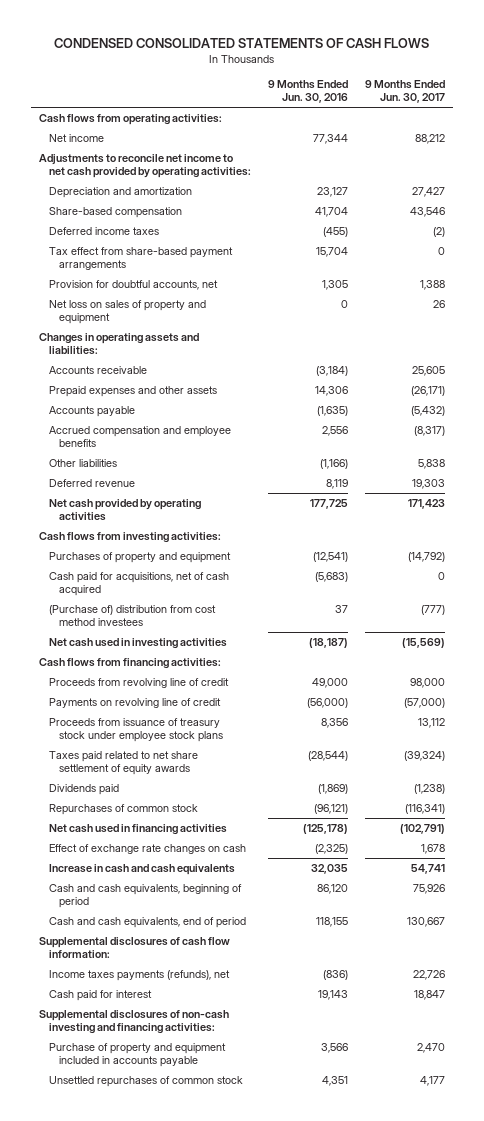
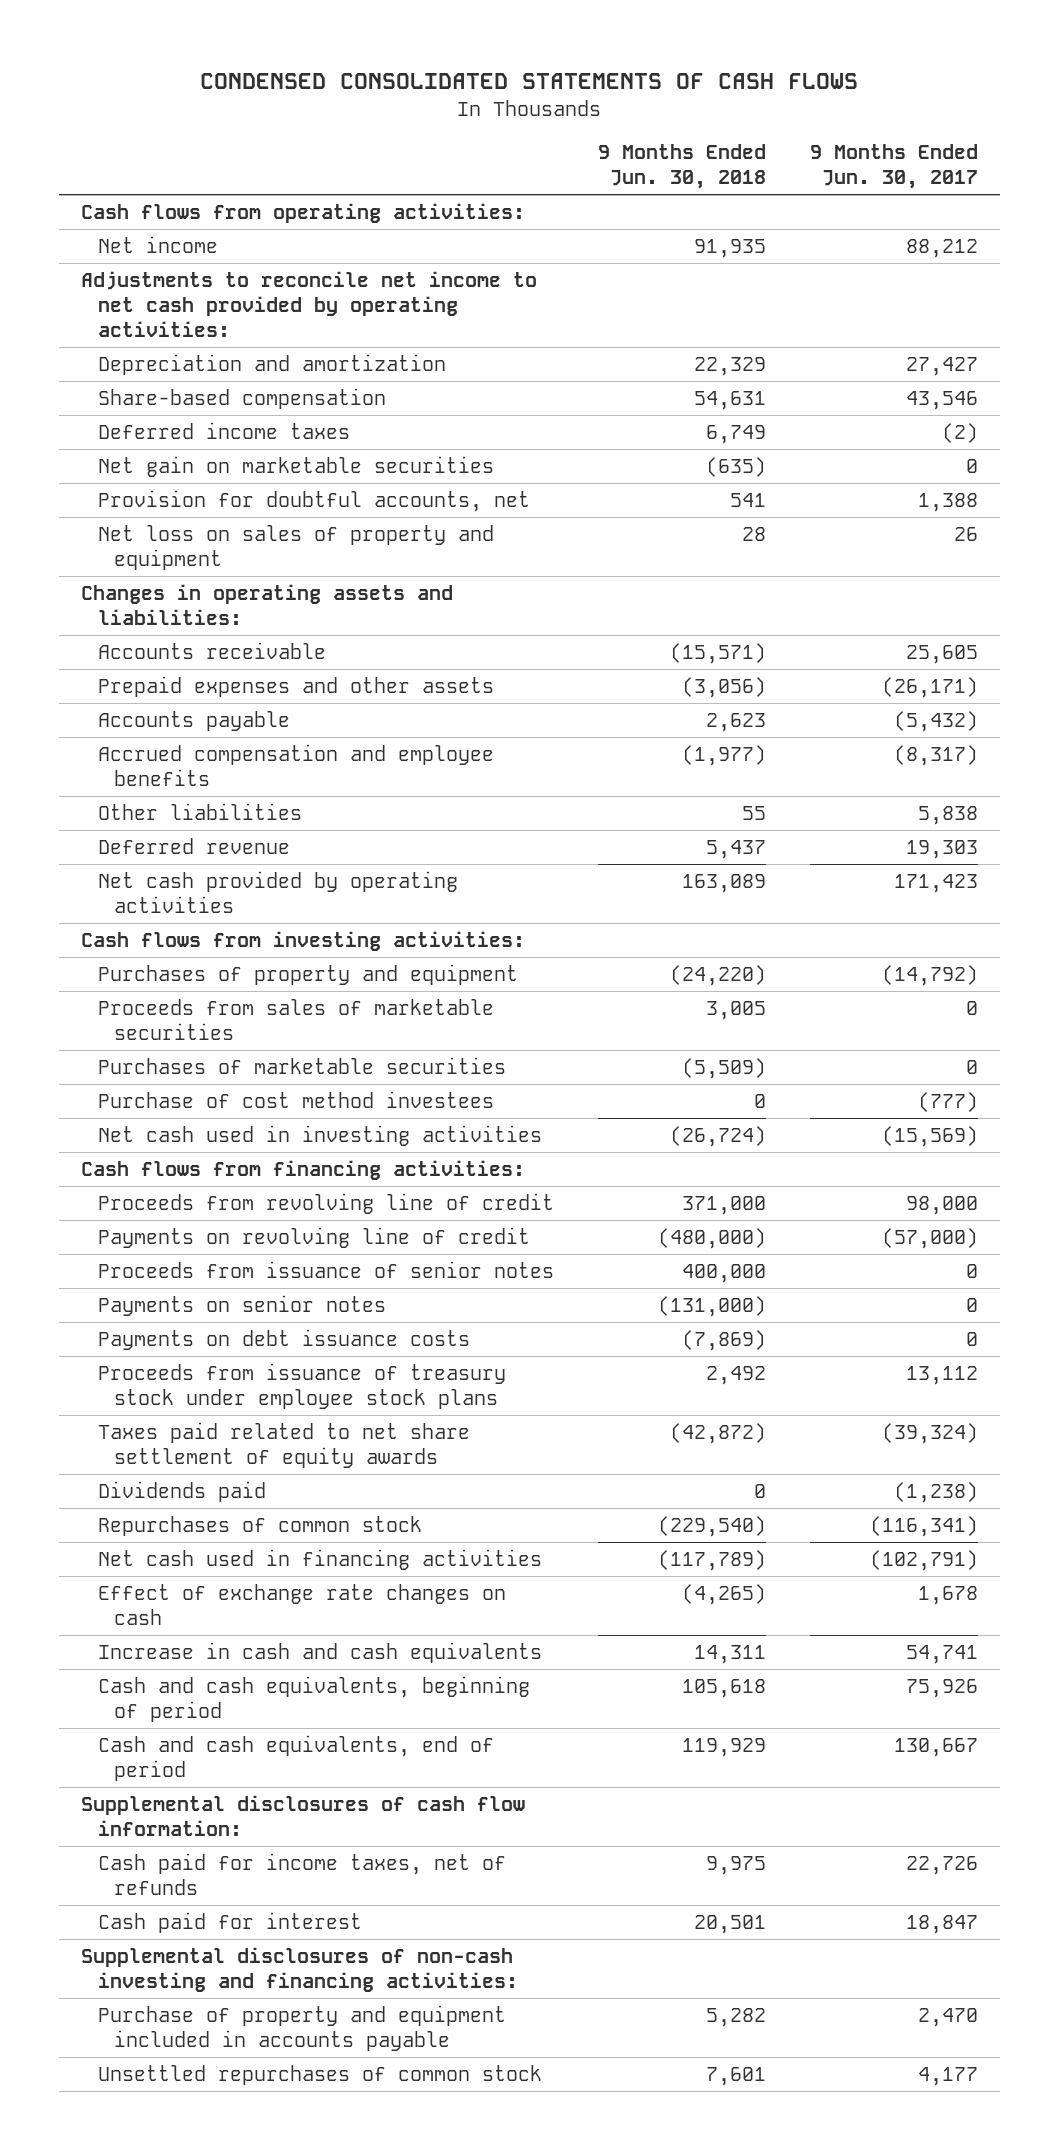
[267,80,348,103] 9 Months Ended Jun. 30, 2016 -> none
none -> [597,144,766,190] 9 Months Ended Jun. 30, 2018
[49,247,234,270] Tax effect from share-based payment arrangements -> none
none -> [97,455,494,477] Net gain on marketable securities
[49,572,230,596] Cash paid for acquisitions, net of cash acquired -> none
none -> [97,998,494,1040] Proceeds from sales of marketable securities
none -> [97,1056,506,1074] Purchases of marketable securities
[49,605,217,626] (Purchase of) distribution from cost method investees -> [97,1090,494,1108] Purchase of cost method investees
none -> [97,1260,554,1278] Proceeds from issuance of senior notes
none -> [97,1294,386,1316] Payments on senior notes
none -> [97,1328,470,1350] Payments on debt issuance costs
[49,970,231,982] Income taxes payments (refunds), net -> [97,1852,506,1895] Cash paid for income taxes, net of refunds

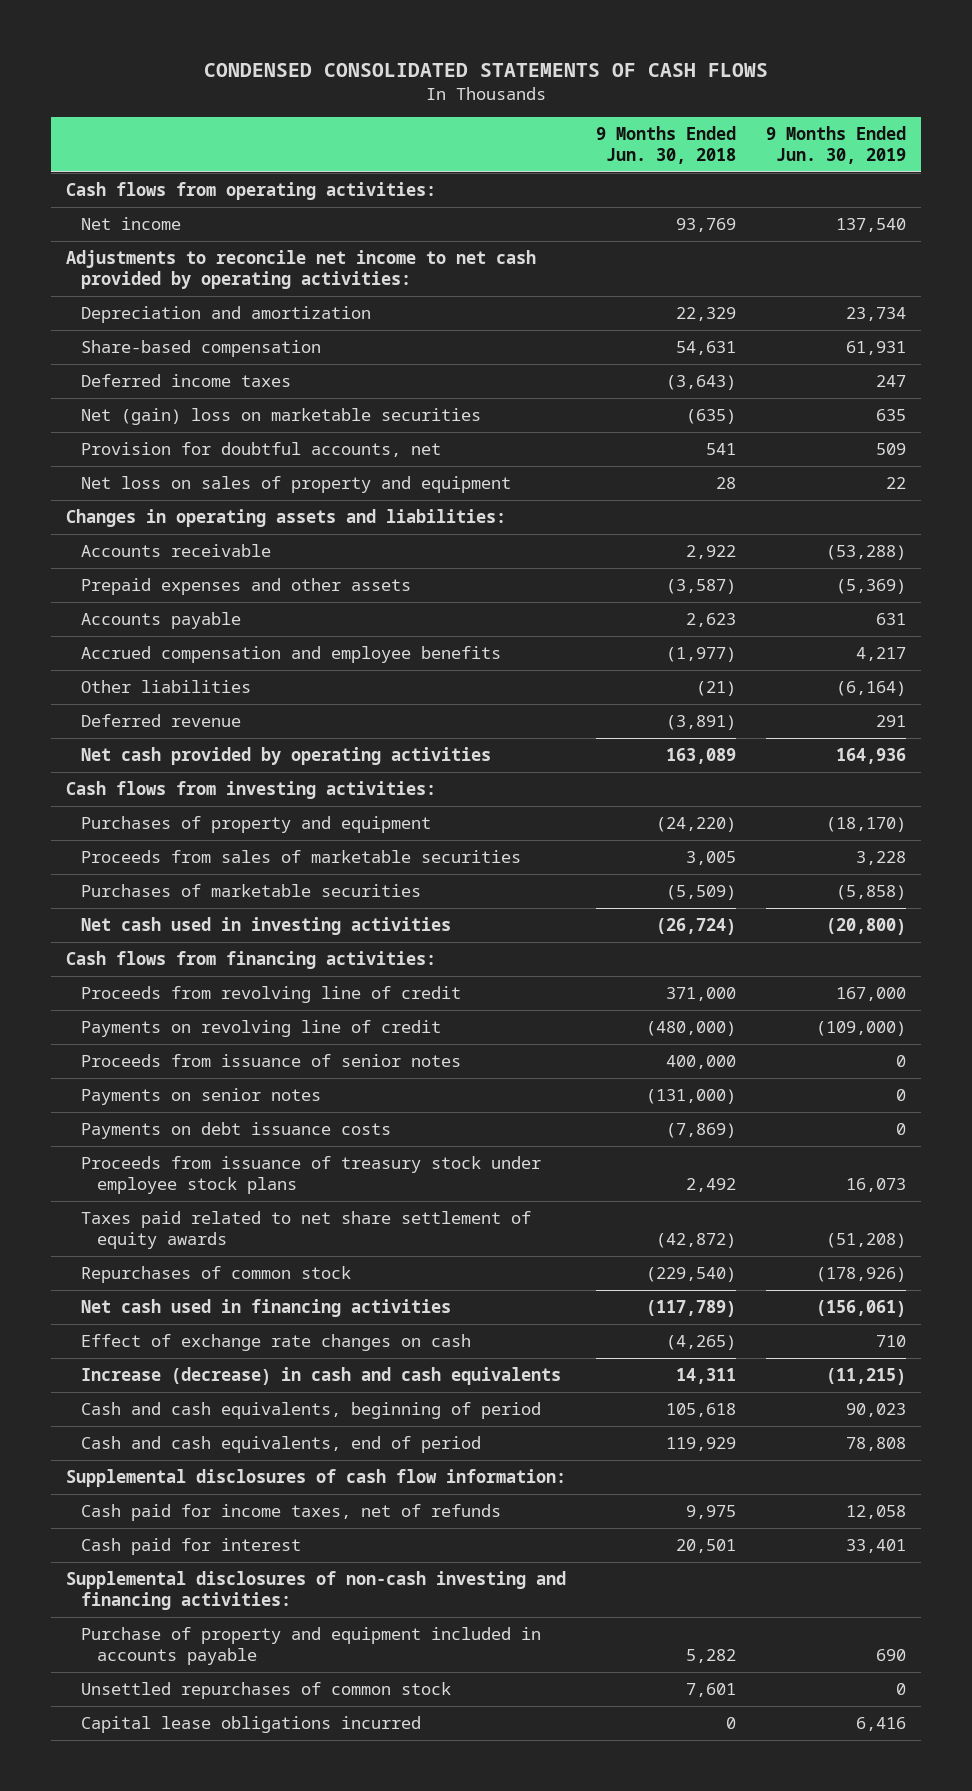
[809,144,978,190] 9 Months Ended Jun. 30, 2017 -> none
none -> [765,125,906,164] 9 Months Ended Jun. 30, 2019
[693,238,766,258] 91,935 -> [676,218,737,233] 93,769
[705,424,766,444] 6,749 -> [666,375,737,391] (3,643)
[97,455,494,477] Net gain on marketable securities -> [81,408,482,426] Net (gain) loss on marketable securities
[669,642,766,664] (15,571) -> [686,545,737,560] 2,922
[681,676,766,698] (3,056) -> [666,579,737,595] (3,587)
[741,805,766,820] 55 -> [696,681,737,697] (21)
[705,839,766,859] 5,437 -> [666,715,737,731] (3,891)
[97,1090,494,1108] Purchase of cost method investees -> none
[97,1480,266,1502] Dividends paid -> none
[97,1641,542,1663] Increase in cash and cash equivalents -> [81,1367,562,1386] Increase (decrease) in cash and cash equivalents
none -> [81,1716,422,1734] Capital lease obligations incurred

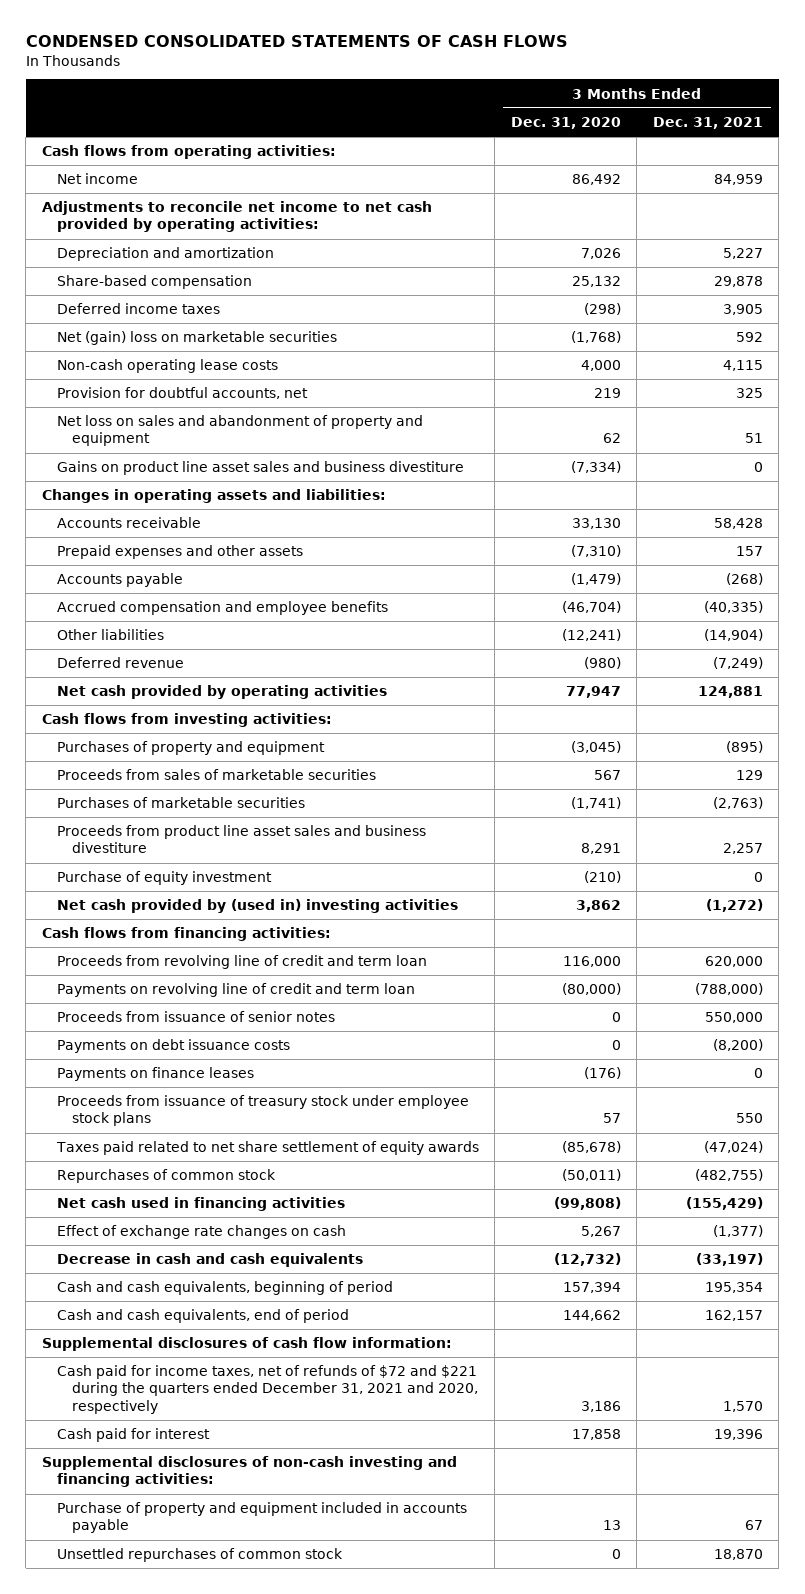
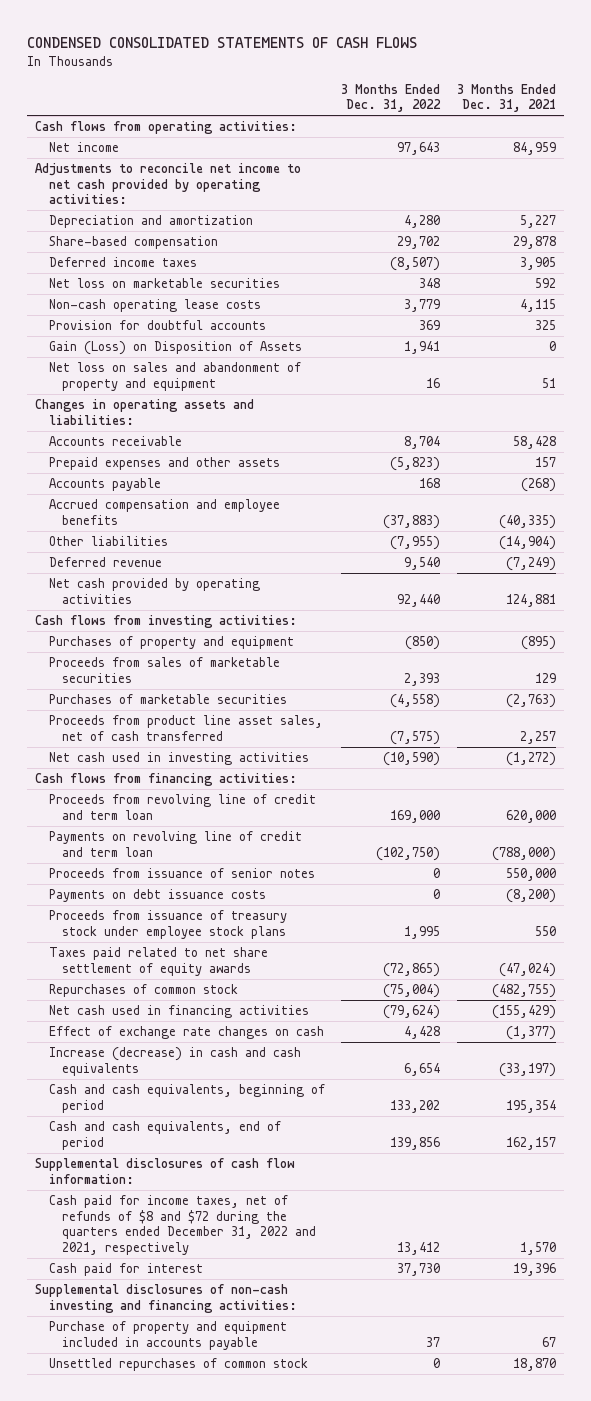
[510,116,621,129] Dec. 31, 2020 -> none
none -> [341,83,442,113] 3 Months Ended Dec. 31, 2022
[56,331,337,346] Net (gain) loss on marketable securities -> [48,278,280,289] Net loss on marketable securities
[56,387,308,400] Provision for doubtful accounts, net -> [48,320,266,331] Provision for doubtful accounts
none -> [48,341,302,356] Gain (Loss) on Disposition of Assets
[56,461,464,476] Gains on product line asset sales and business divestiture -> none
[56,871,272,886] Purchase of equity investment -> none
[56,825,426,854] Proceeds from product line asset sales and business divestiture -> [48,715,323,741] Proceeds from product line asset sales, net of cash transferred
[56,899,458,914] Net cash provided by (used in) investing activities -> [48,752,309,766] Net cash used in investing activities
[56,1067,254,1082] Payments on finance leases -> none
[56,1253,363,1268] Decrease in cash and cash equivalents -> [48,1047,301,1076] Increase (decrease) in cash and cash equivalents
[56,1365,478,1414] Cash paid for income taxes, net of refunds of $72 and $221 during the quarters ended December 31, 2021 and 2020, respectively -> [48,1195,316,1256] Cash paid for income taxes, net of refunds of $8 and $72 during the quarters ended December 31, 2022 and 2021, respectively

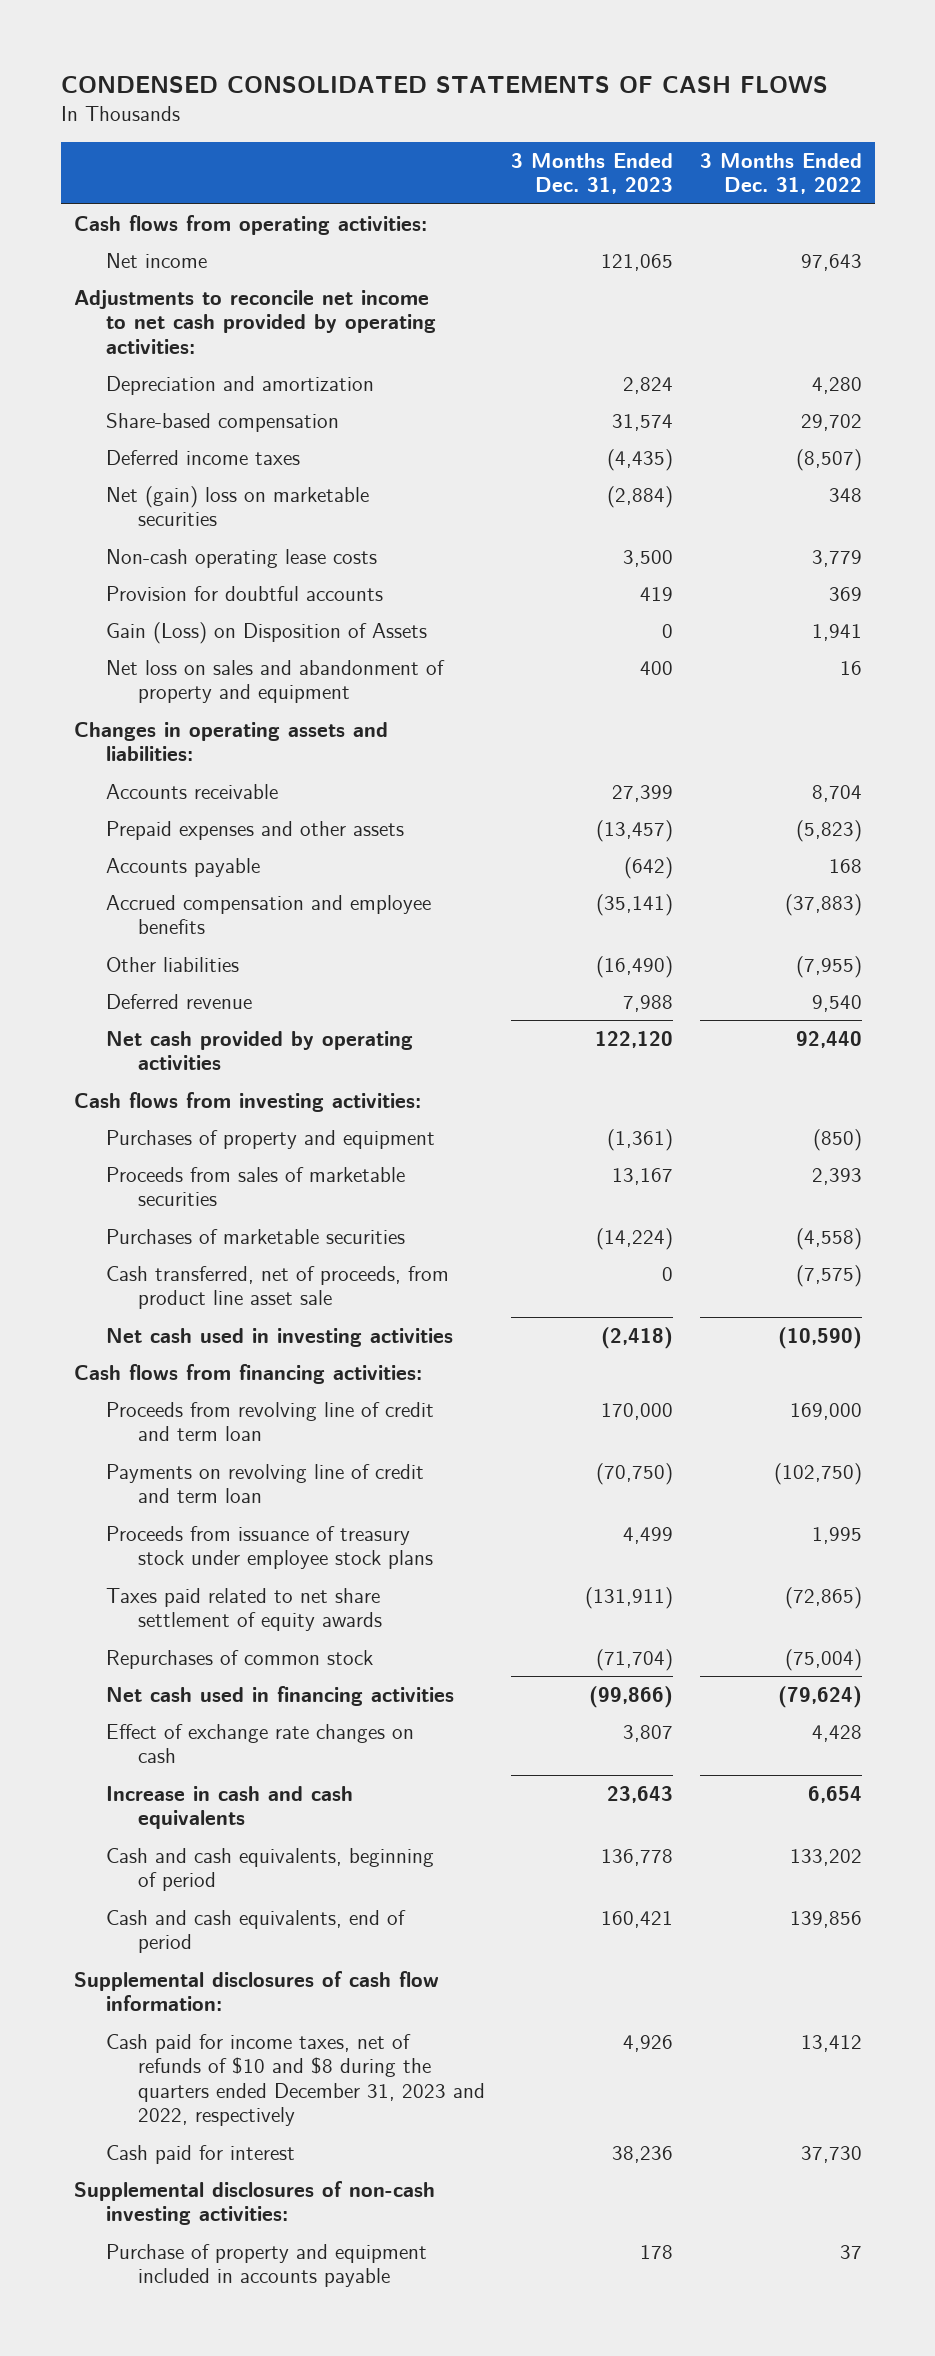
[456,83,556,113] 3 Months Ended Dec. 31, 2021 -> none
none -> [511,152,674,195] 3 Months Ended Dec. 31, 2023
[48,278,280,289] Net loss on marketable securities -> [105,485,369,527] Net (gain) loss on marketable securities
[48,715,323,741] Proceeds from product line asset sales, net of cash transferred -> [105,1265,449,1310] Cash transferred, net of proceeds, from product line asset sale
[48,868,315,879] Proceeds from issuance of senior notes -> none
[48,889,266,903] Payments on debt issuance costs -> none
[48,1047,301,1076] Increase (decrease) in cash and cash equivalents -> [105,1785,353,1830] Increase in cash and cash equivalents
[48,1195,316,1256] Cash paid for income taxes, net of refunds of $8 and $72 during the quarters ended December 31, 2022 and 2021, respectively -> [105,2033,486,2127] Cash paid for income taxes, net of refunds of $10 and $8 during the quarters ended December 31, 2023 and 2022, respectively
[35,1284,297,1313] Supplemental disclosures of non-cash investing and financing activities: -> [73,2180,435,2226] Supplemental disclosures of non-cash investing activities:
[48,1358,308,1372] Unsettled repurchases of common stock -> none

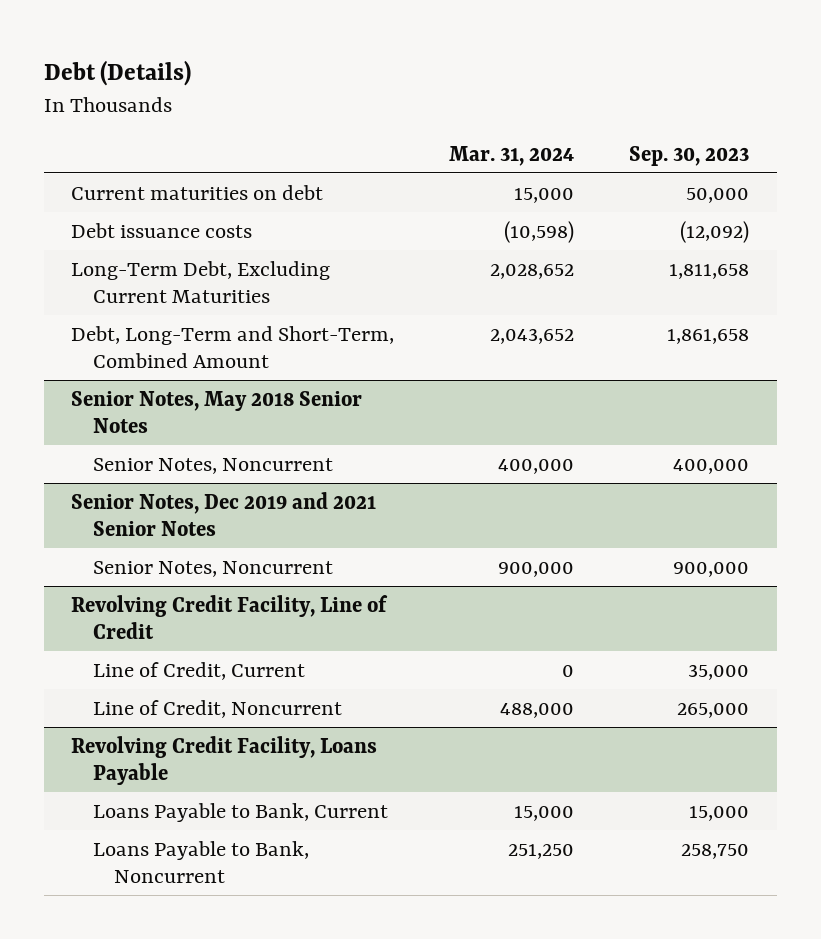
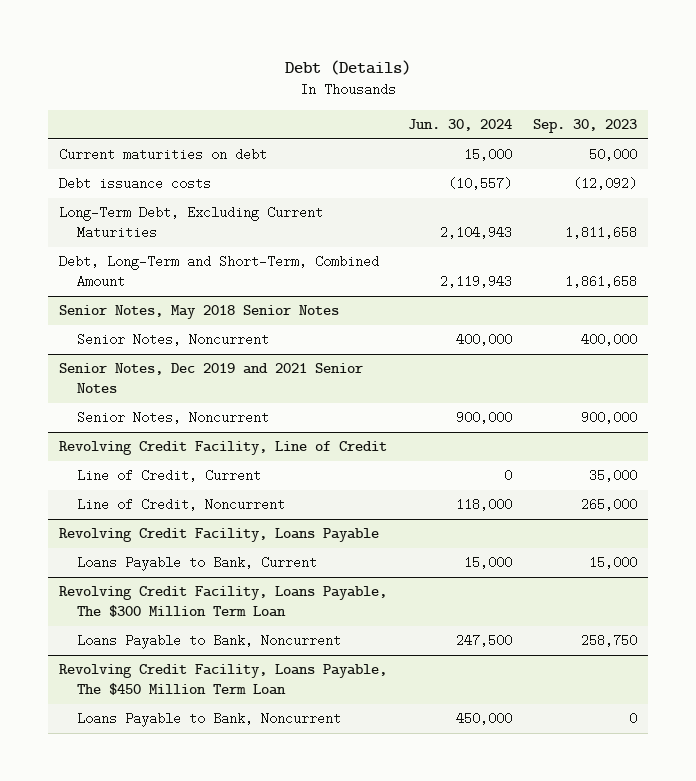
[449,145,575,166] Mar. 31, 2024 -> none
none -> [407,119,512,132] Jun. 30, 2024
none -> [58,586,387,617] Revolving Credit Facility, Loans Payable, The $300 Million Term Loan
none -> [58,664,387,695] Revolving Credit Facility, Loans Payable, The $450 Million Term Loan
none -> [76,712,341,728] Loans Payable to Bank, Noncurrent

